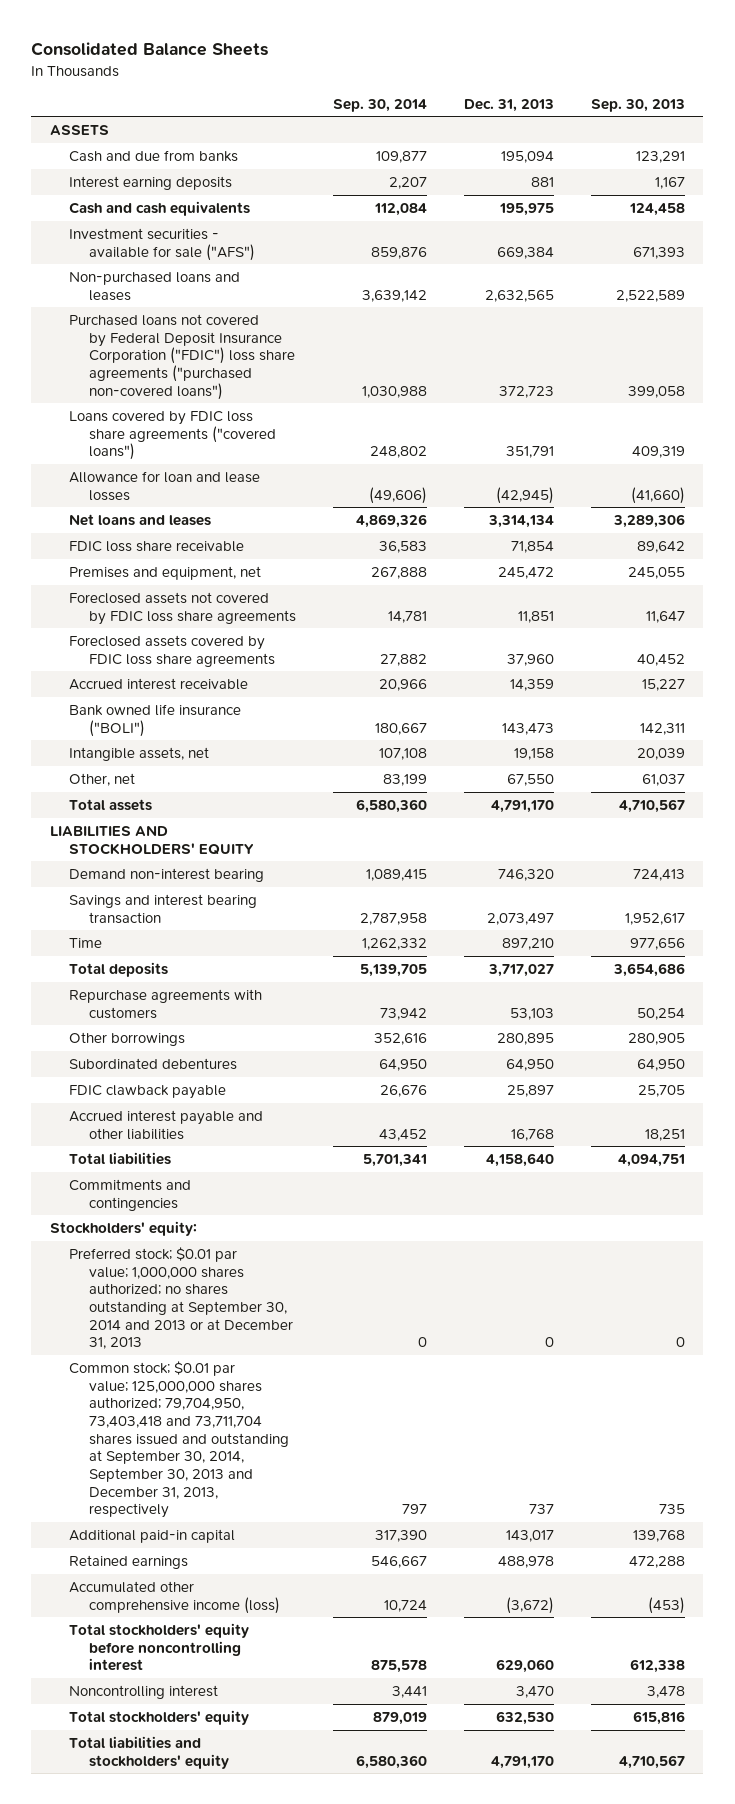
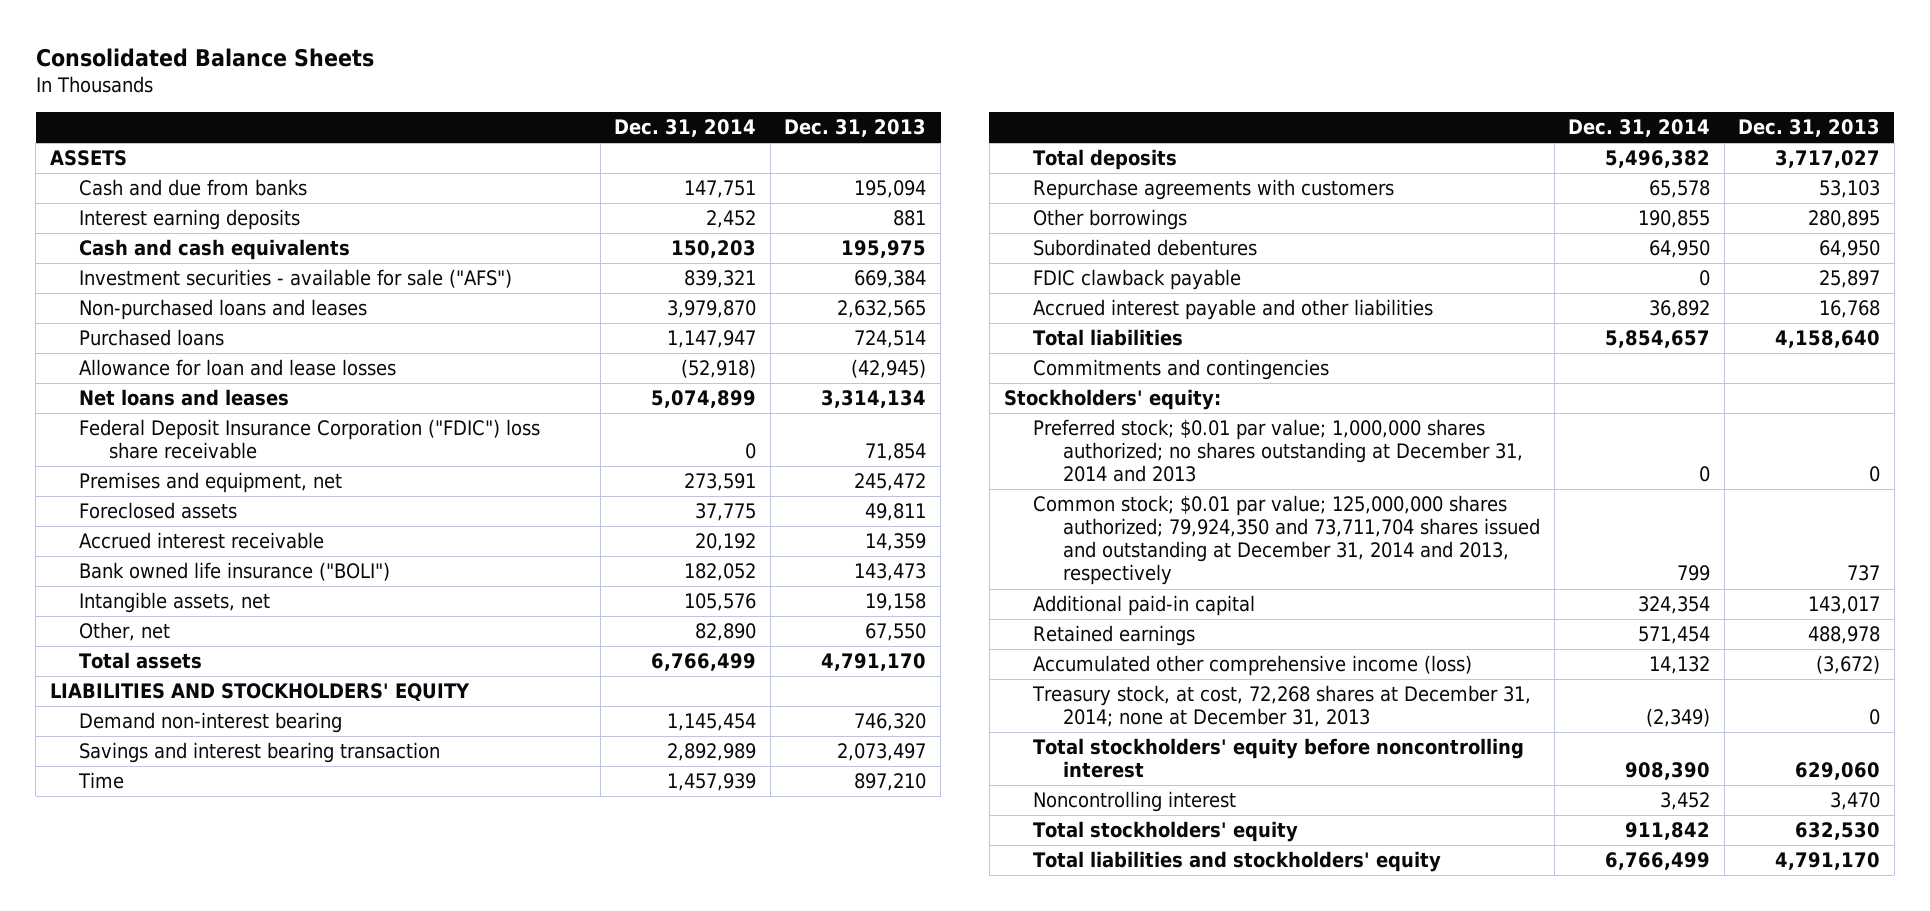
[332,98,427,112] Sep. 30, 2014 -> none
[590,98,685,112] Sep. 30, 2013 -> none
none -> [614,119,757,138] Dec. 31, 2014
[69,313,296,400] Purchased loans not covered by Federal Deposit Insurance Corporation ("FDIC") loss share agreements ("purchased non-covered loans") -> none
[69,410,277,461] Loans covered by FDIC loss share agreements ("covered loans") -> none
none -> [79,329,225,347] Purchased loans
[69,540,245,552] FDIC loss share receivable -> [79,419,541,460] Federal Deposit Insurance Corporation ("FDIC") loss share receivable
[69,634,276,667] Foreclosed assets covered by FDIC loss share agreements -> none
[69,591,297,625] Foreclosed assets not covered by FDIC loss share agreements -> [79,502,238,520] Foreclosed assets
[517,610,554,623] 11,851 -> [865,503,927,522] 49,811
[69,1246,294,1350] Preferred stock; $0.01 par value; 1,000,000 shares authorized; no shares outstanding at September 30, 2014 and 2013 or at December 31, 2013 -> [1033,419,1524,483] Preferred stock; $0.01 par value; 1,000,000 shares authorized; no shares outstanding at December 31, 2014 and 2013
[69,1360,290,1519] Common stock; $0.01 par value; 125,000,000 shares authorized; 79,704,950, 73,403,418 and 73,711,704 shares issued and outstanding at September 30, 2014, September 30, 2013 and December 31, 2013, respectively -> [1033,495,1541,586] Common stock; $0.01 par value; 125,000,000 shares authorized; 79,924,350 and 73,711,704 shares issued and outstanding at December 31, 2014 and 2013, respectively
none -> [1032,685,1532,728] Treasury stock, at cost, 72,268 shares at December 31, 2014; none at December 31, 2013

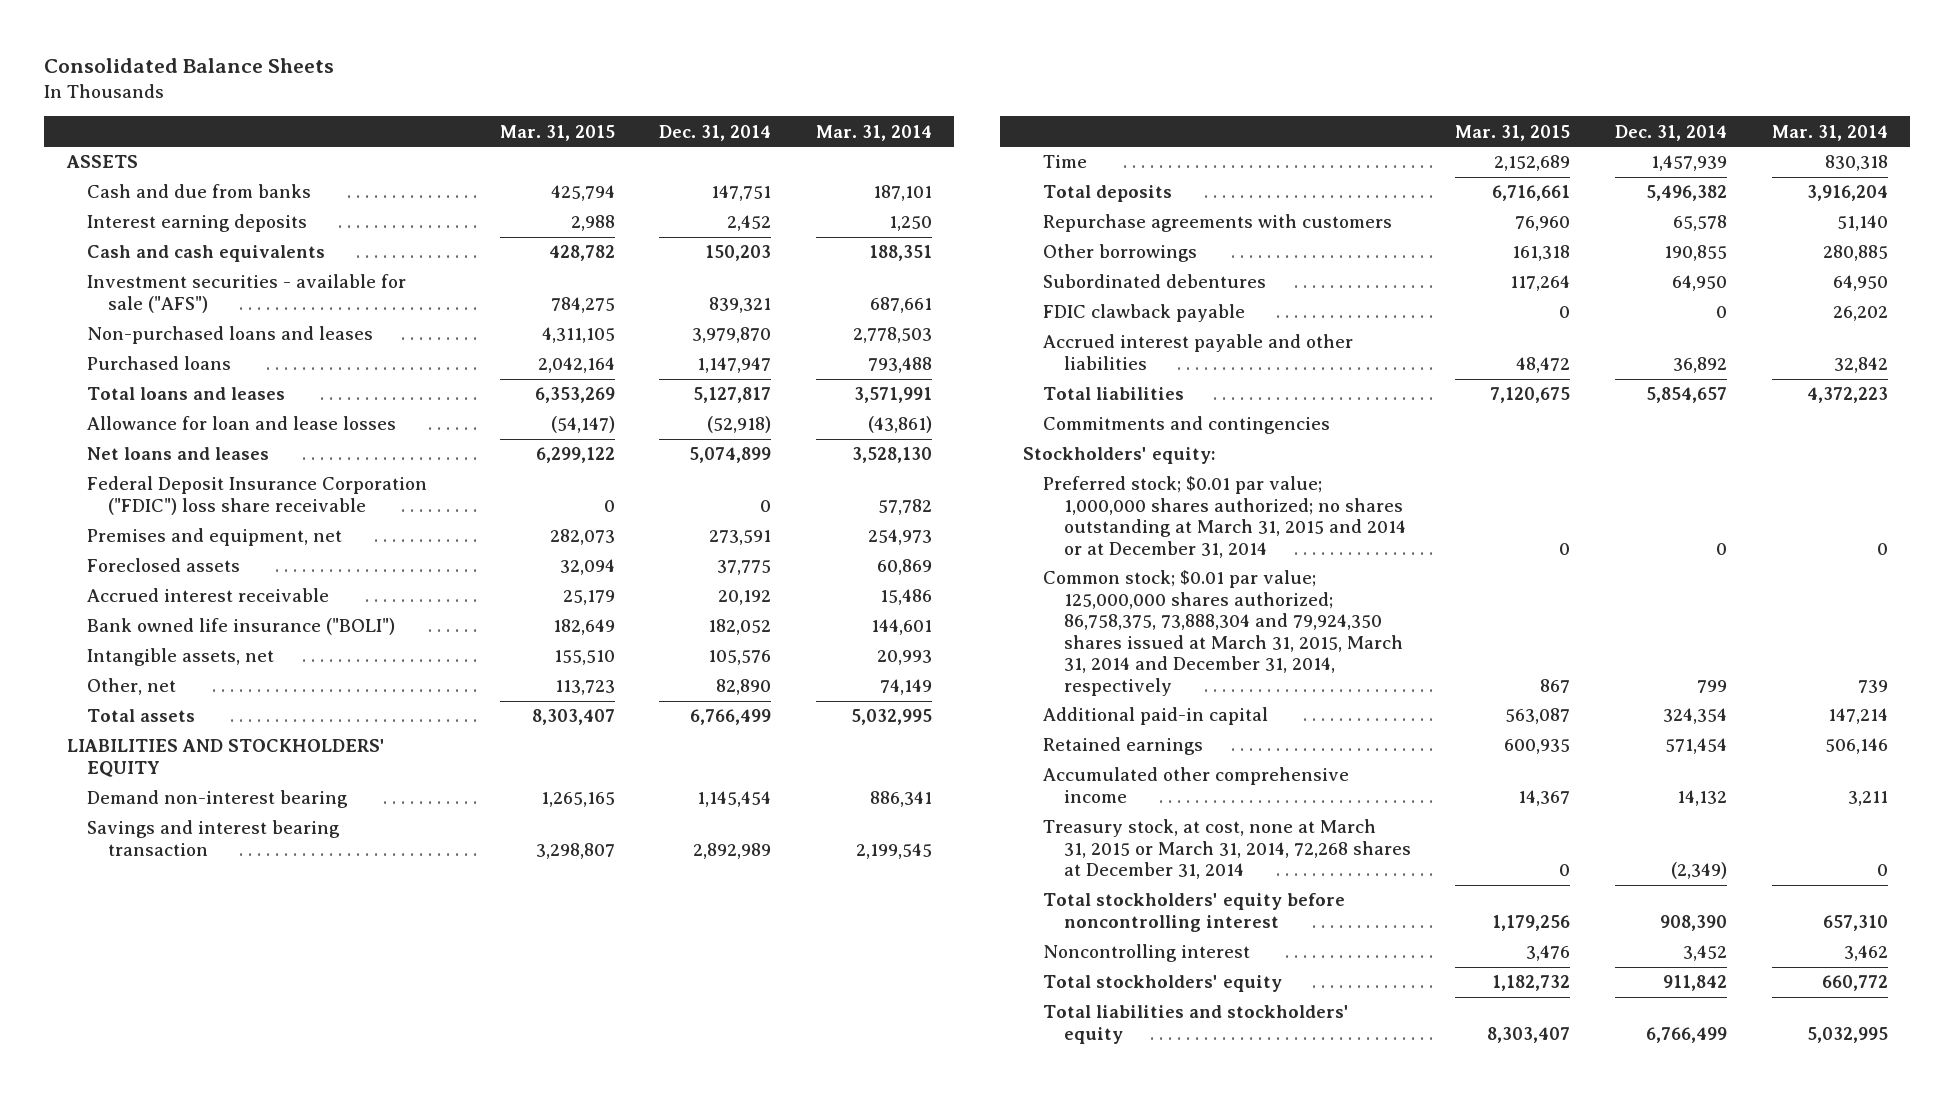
[784,119,927,138] Dec. 31, 2013 -> none
none -> [499,124,615,141] Mar. 31, 2015
none -> [815,124,932,141] Mar. 31, 2014
none -> [87,387,286,401] Total loans and leases
[1033,419,1524,483] Preferred stock; $0.01 par value; 1,000,000 shares authorized; no shares outstanding at December 31, 2014 and 2013 -> [1043,476,1406,558] Preferred stock; $0.01 par value; 1,000,000 shares authorized; no shares outstanding at March 31, 2015 and 2014 or at December 31, 2014
[1033,495,1541,586] Common stock; $0.01 par value; 125,000,000 shares authorized; 79,924,350 and 73,711,704 shares issued and outstanding at December 31, 2014 and 2013, respectively -> [1043,570,1403,696] Common stock; $0.01 par value; 125,000,000 shares authorized; 86,758,375, 73,888,304 and 79,924,350 shares issued at March 31, 2015, March 31, 2014 and December 31, 2014, respectively
[1033,655,1473,677] Accumulated other comprehensive income (loss) -> [1043,767,1350,803] Accumulated other comprehensive income
[1032,685,1532,728] Treasury stock, at cost, 72,268 shares at December 31, 2014; none at December 31, 2013 -> [1043,819,1411,880] Treasury stock, at cost, none at March 31, 2015 or March 31, 2014, 72,268 shares at December 31, 2014

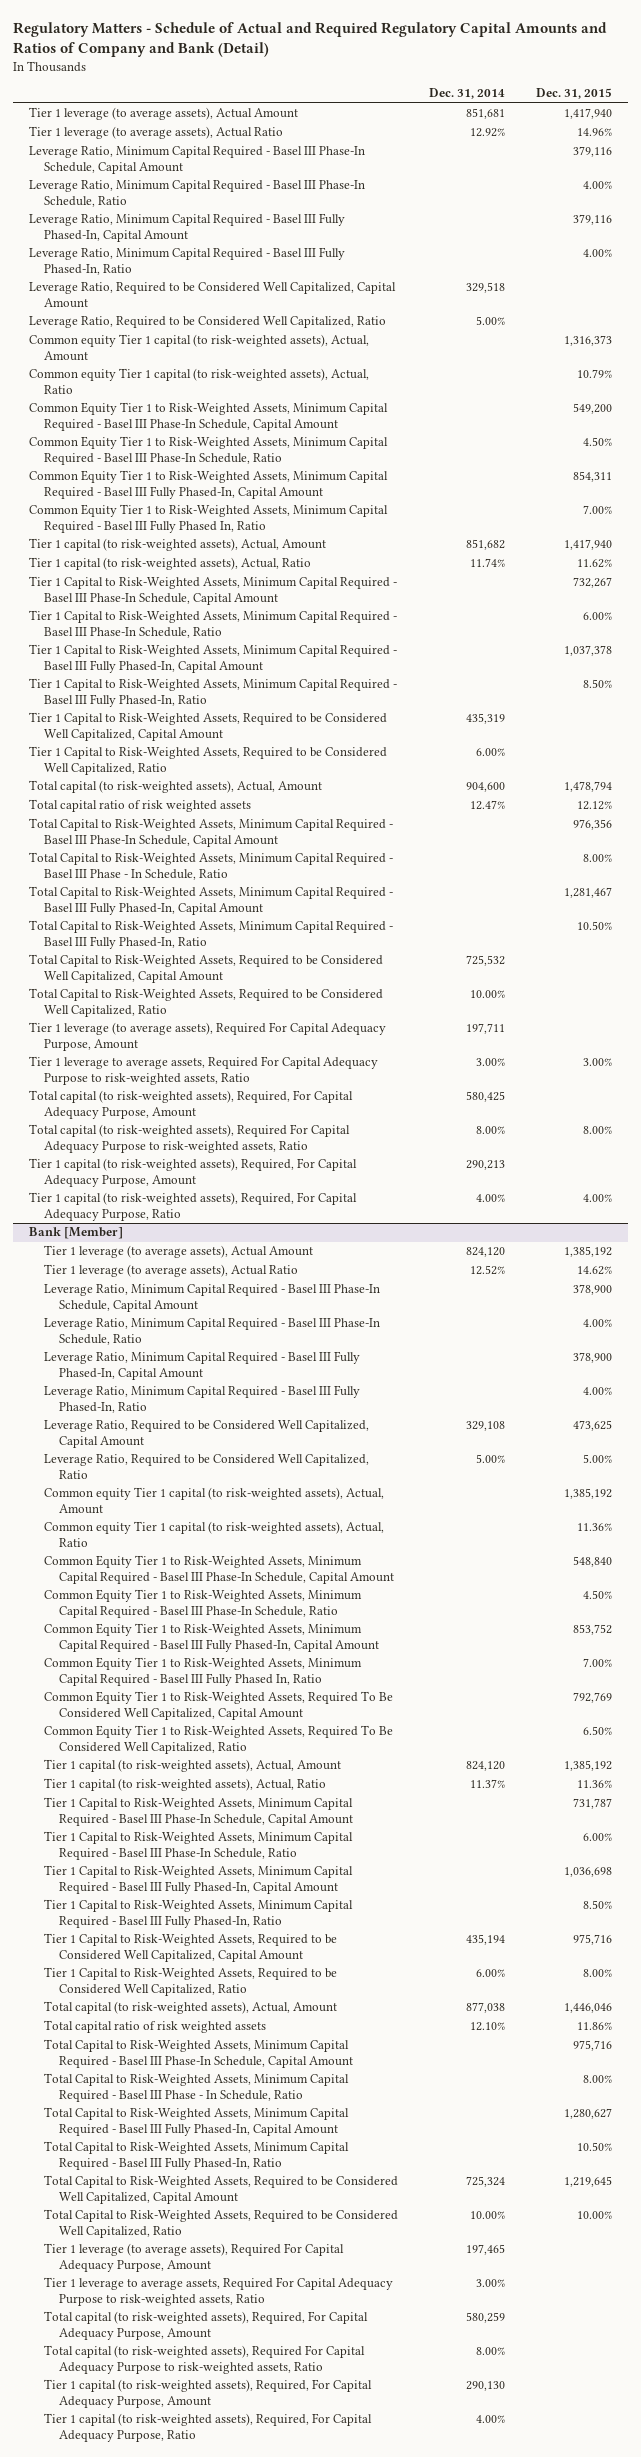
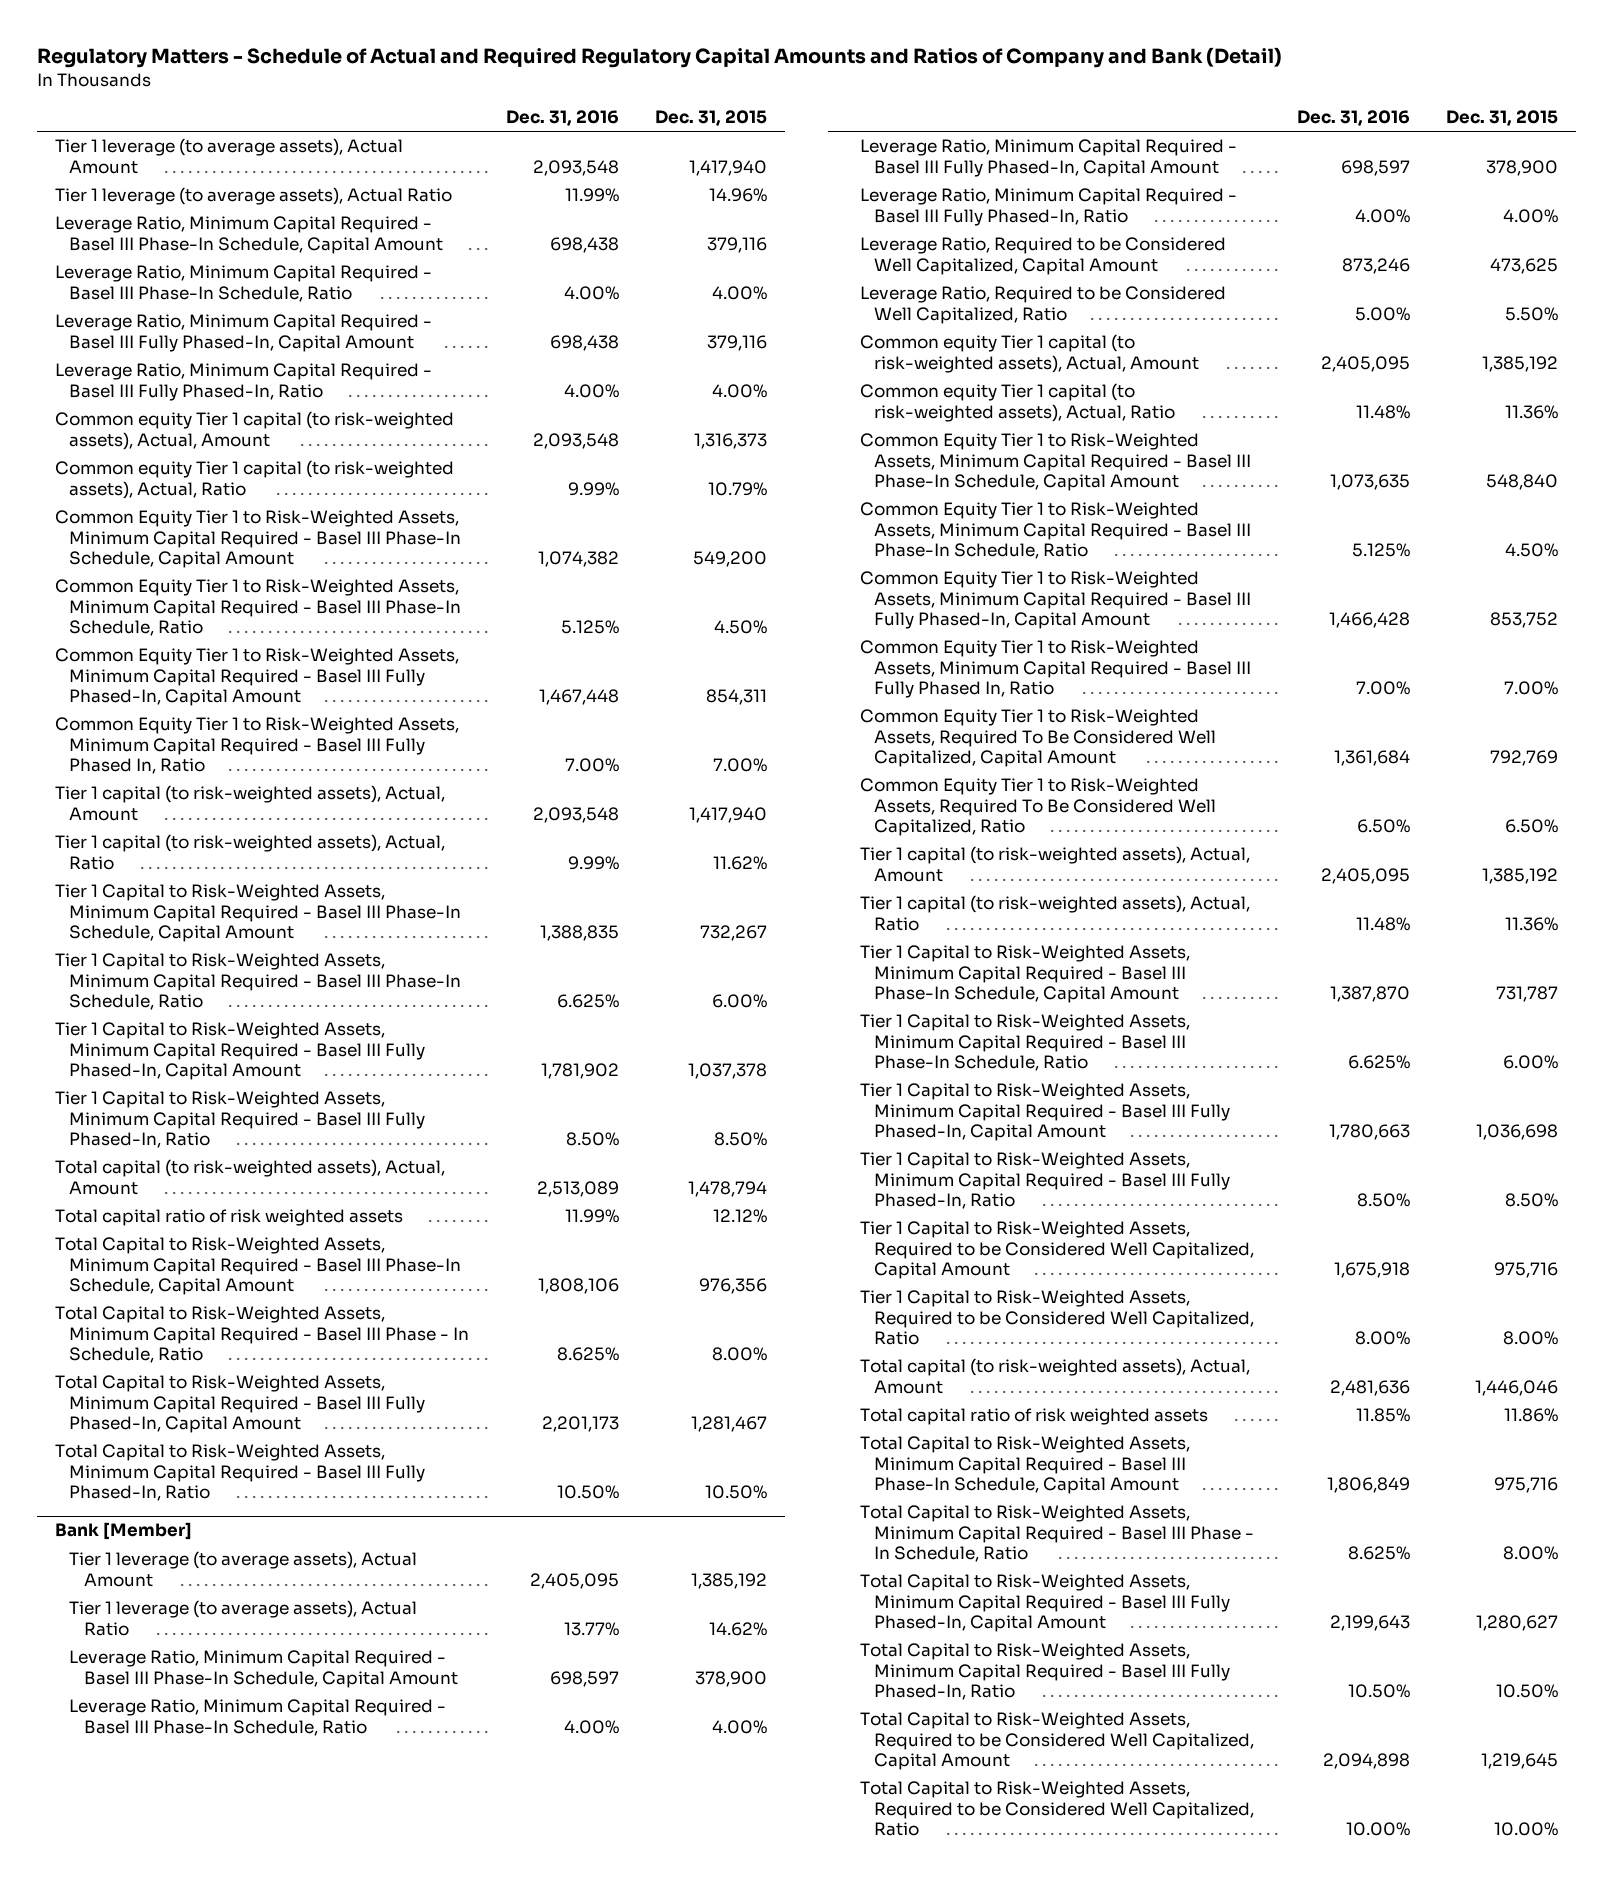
[429,88,506,100] Dec. 31, 2014 -> none
none -> [505,110,619,127] Dec. 31, 2016
[28,282,396,308] Leverage Ratio, Required to be Considered Well Capitalized, Capital Amount -> none
[28,316,386,329] Leverage Ratio, Required to be Considered Well Capitalized, Ratio -> none
[28,712,387,741] Tier 1 Capital to Risk-Weighted Assets, Required to be Considered Well Capitalized, Capital Amount -> none
[28,746,387,775] Tier 1 Capital to Risk-Weighted Assets, Required to be Considered Well Capitalized, Ratio -> none
[28,954,383,983] Total Capital to Risk-Weighted Assets, Required to be Considered Well Capitalized, Capital Amount -> none
[28,988,383,1017] Total Capital to Risk-Weighted Assets, Required to be Considered Well Capitalized, Ratio -> none
[28,1022,386,1051] Tier 1 leverage (to average assets), Required For Capital Adequacy Purpose, Amount -> none
[28,1056,378,1085] Tier 1 leverage to average assets, Required For Capital Adequacy Purpose to risk-weighted assets, Ratio -> none
[28,1090,353,1119] Total capital (to risk-weighted assets), Required, For Capital Adequacy Purpose, Amount -> none
[28,1124,350,1153] Total capital (to risk-weighted assets), Required For Capital Adequacy Purpose to risk-weighted assets, Ratio -> none
[28,1158,357,1187] Tier 1 capital (to risk-weighted assets), Required, For Capital Adequacy Purpose, Amount -> none
[28,1192,357,1221] Tier 1 capital (to risk-weighted assets), Required, For Capital Adequacy Purpose, Ratio -> none
[583,1454,613,1464] 5.00% -> [1505,306,1559,321] 5.50%
[43,2243,344,2272] Tier 1 leverage (to average assets), Required For Capital Adequacy Purpose, Amount -> none
[43,2277,393,2306] Tier 1 leverage to average assets, Required For Capital Adequacy Purpose to risk-weighted assets, Ratio -> none
[43,2311,368,2340] Total capital (to risk-weighted assets), Required, For Capital Adequacy Purpose, Amount -> none
[43,2345,365,2374] Total capital (to risk-weighted assets), Required For Capital Adequacy Purpose to risk-weighted assets, Ratio -> none
[43,2379,372,2408] Tier 1 capital (to risk-weighted assets), Required, For Capital Adequacy Purpose, Amount -> none
[43,2413,372,2442] Tier 1 capital (to risk-weighted assets), Required, For Capital Adequacy Purpose, Ratio -> none

